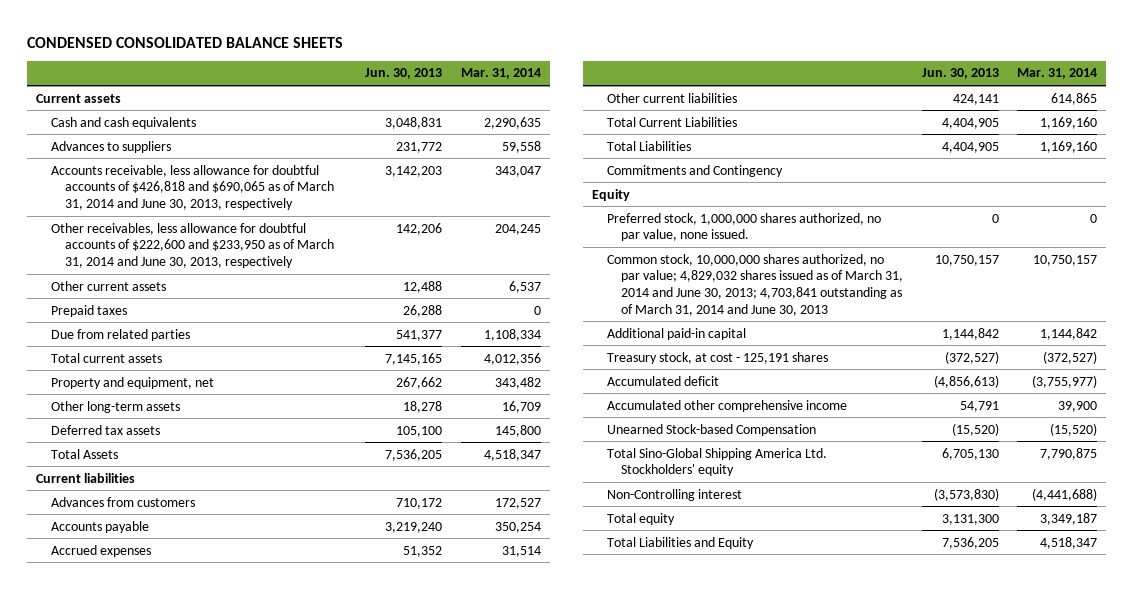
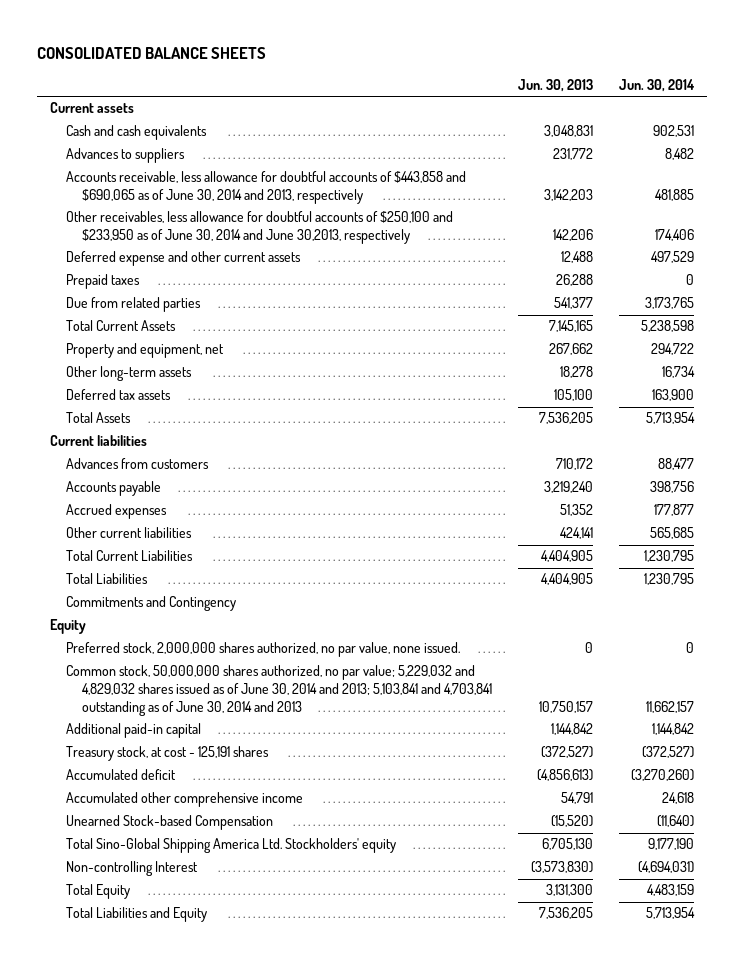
[26,36,343,48] CONDENSED CONSOLIDATED BALANCE SHEETS -> [37,47,267,60] CONSOLIDATED BALANCE SHEETS
[460,68,541,80] Mar. 31, 2014 -> none
none -> [619,79,696,93] Jun. 30, 2014
[50,164,335,210] Accounts receivable, less allowance for doubtful accounts of $426,818 and $690,065 as of March 31, 2014 and June 30, 2013, respectively -> [66,171,467,205] Accounts receivable, less allowance for doubtful accounts of $443,858 and $690,065 as of June 30, 2014 and 2013, respectively
[50,222,335,268] Other receivables, less allowance for doubtful accounts of $222,600 and $233,950 as of March 31, 2014 and June 30, 2013, respectively -> [66,211,454,245] Other receivables, less allowance for doubtful accounts of $250,100 and $233,950 as of June 30, 2014 and June 30,2013, respectively
[50,280,166,291] Other current assets -> [66,251,302,267] Deferred expense and other current assets
[50,352,162,363] Total current assets -> [66,320,177,332] Total Current Assets
[606,212,881,242] Preferred stock, 1,000,000 shares authorized, no par value, none issued. -> [66,642,461,658] Preferred stock, 2,000,000 shares authorized, no par value, none issued.
[606,253,904,316] Common stock, 10,000,000 shares authorized, no par value; 4,829,032 shares issued as of March 31, 2014 and June 30, 2013; 4,703,841 outstanding as of March 31, 2014 and June 30, 2013 -> [66,665,493,716] Common stock, 50,000,000 shares authorized, no par value; 5,229,032 and 4,829,032 shares issued as of June 30, 2014 and 2013; 5,103,841 and 4,703,841 outstanding as of June 30, 2014 and 2013
[606,488,742,501] Non-Controlling interest -> [66,861,199,877] Non-controlling Interest
[606,512,675,525] Total equity -> [66,884,131,900] Total Equity

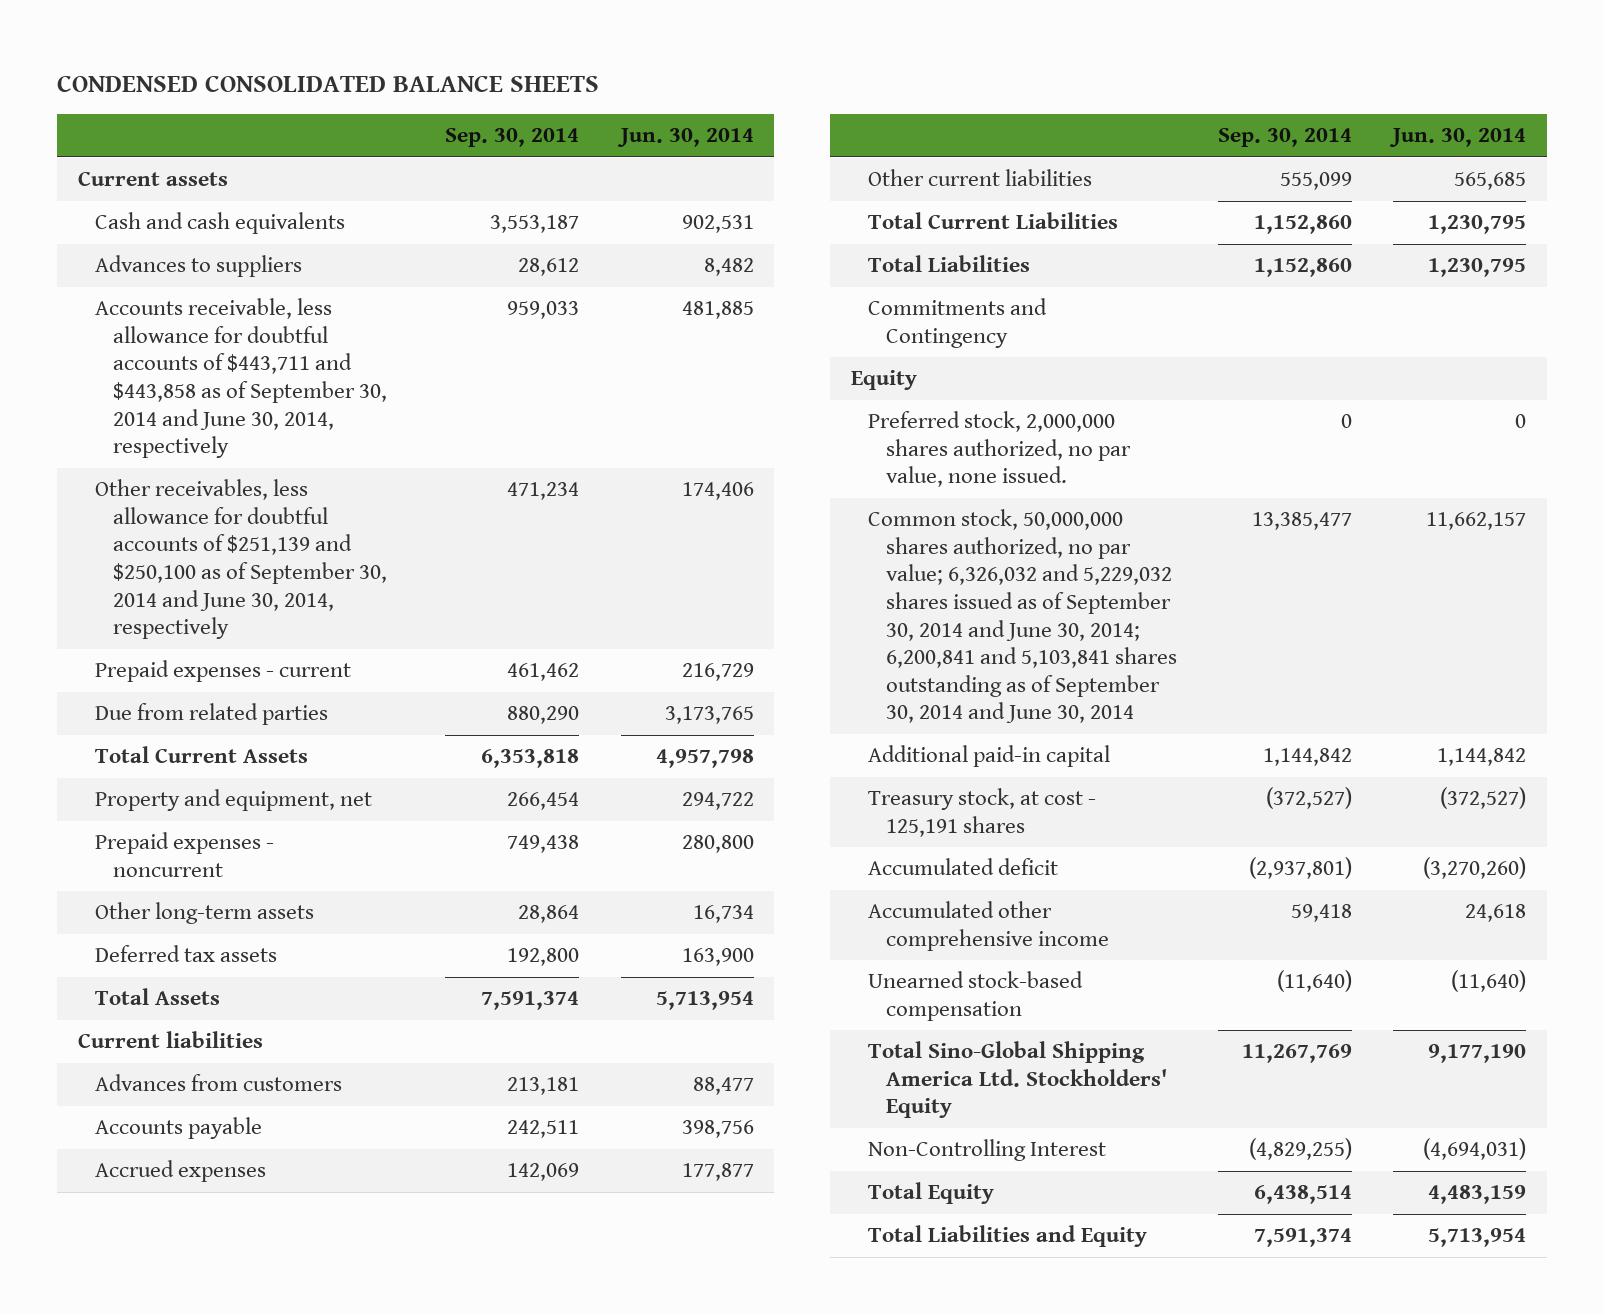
[37,47,267,60] CONSOLIDATED BALANCE SHEETS -> [57,74,600,92] CONDENSED CONSOLIDATED BALANCE SHEETS
[518,79,594,93] Jun. 30, 2013 -> none
none -> [445,128,580,148] Sep. 30, 2014
[66,251,302,267] Deferred expense and other current assets -> none
[66,274,141,290] Prepaid taxes -> none
[66,171,467,205] Accounts receivable, less allowance for doubtful accounts of $443,858 and $690,065 as of June 30, 2014 and 2013, respectively -> [95,298,387,459] Accounts receivable, less allowance for doubtful accounts of $443,711 and $443,858 as of September 30, 2014 and June 30, 2014, respectively
[66,211,454,245] Other receivables, less allowance for doubtful accounts of $250,100 and $233,950 as of June 30, 2014 and June 30,2013, respectively -> [95,479,387,640] Other receivables, less allowance for doubtful accounts of $251,139 and $250,100 as of September 30, 2014 and June 30, 2014, respectively
none -> [95,660,352,683] Prepaid expenses - current
[641,320,695,333] 5,238,598 -> [655,749,754,769] 4,957,798
none -> [95,832,275,877] Prepaid expenses - noncurrent
[66,665,493,716] Common stock, 50,000,000 shares authorized, no par value; 5,229,032 and 4,829,032 shares issued as of June 30, 2014 and 2013; 5,103,841 and 4,703,841 outstanding as of June 30, 2014 and 2013 -> [868,509,1177,724] Common stock, 50,000,000 shares authorized, no par value; 6,326,032 and 5,229,032 shares issued as of September 30, 2014 and June 30, 2014; 6,200,841 and 5,103,841 shares outstanding as of September 30, 2014 and June 30, 2014
[66,815,274,831] Unearned Stock-based Compensation -> [868,971,1084,1021] Unearned stock-based compensation
[66,838,397,854] Total Sino-Global Shipping America Ltd. Stockholders' equity -> [868,1041,1167,1119] Total Sino-Global Shipping America Ltd. Stockholders' Equity
[66,861,199,877] Non-controlling Interest -> [868,1139,1107,1162] Non-Controlling Interest

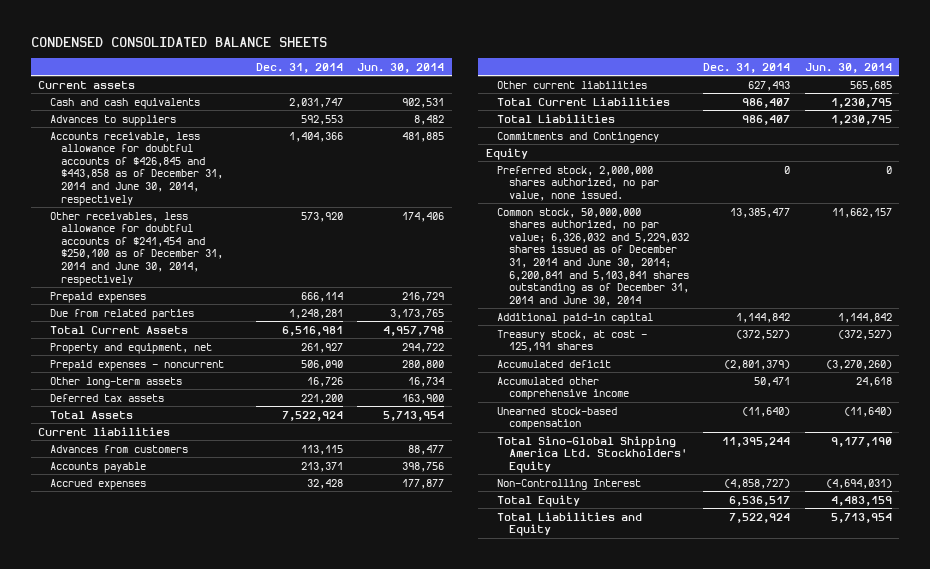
[445,128,580,148] Sep. 30, 2014 -> none
none -> [255,62,343,73] Dec. 31, 2014
[95,298,387,459] Accounts receivable, less allowance for doubtful accounts of $443,711 and $443,858 as of September 30, 2014 and June 30, 2014, respectively -> [49,131,224,206] Accounts receivable, less allowance for doubtful accounts of $426,845 and $443,858 as of December 31, 2014 and June 30, 2014, respectively
[95,479,387,640] Other receivables, less allowance for doubtful accounts of $251,139 and $250,100 as of September 30, 2014 and June 30, 2014, respectively -> [49,211,224,286] Other receivables, less allowance for doubtful accounts of $241,454 and $250,100 as of December 31, 2014 and June 30, 2014, respectively
[95,660,352,683] Prepaid expenses - current -> [49,291,146,303] Prepaid expenses
[868,509,1177,724] Common stock, 50,000,000 shares authorized, no par value; 6,326,032 and 5,229,032 shares issued as of September 30, 2014 and June 30, 2014; 6,200,841 and 5,103,841 shares outstanding as of September 30, 2014 and June 30, 2014 -> [497,207,689,306] Common stock, 50,000,000 shares authorized, no par value; 6,326,032 and 5,229,032 shares issued as of December 31, 2014 and June 30, 2014; 6,200,841 and 5,103,841 shares outstanding as of December 31, 2014 and June 30, 2014

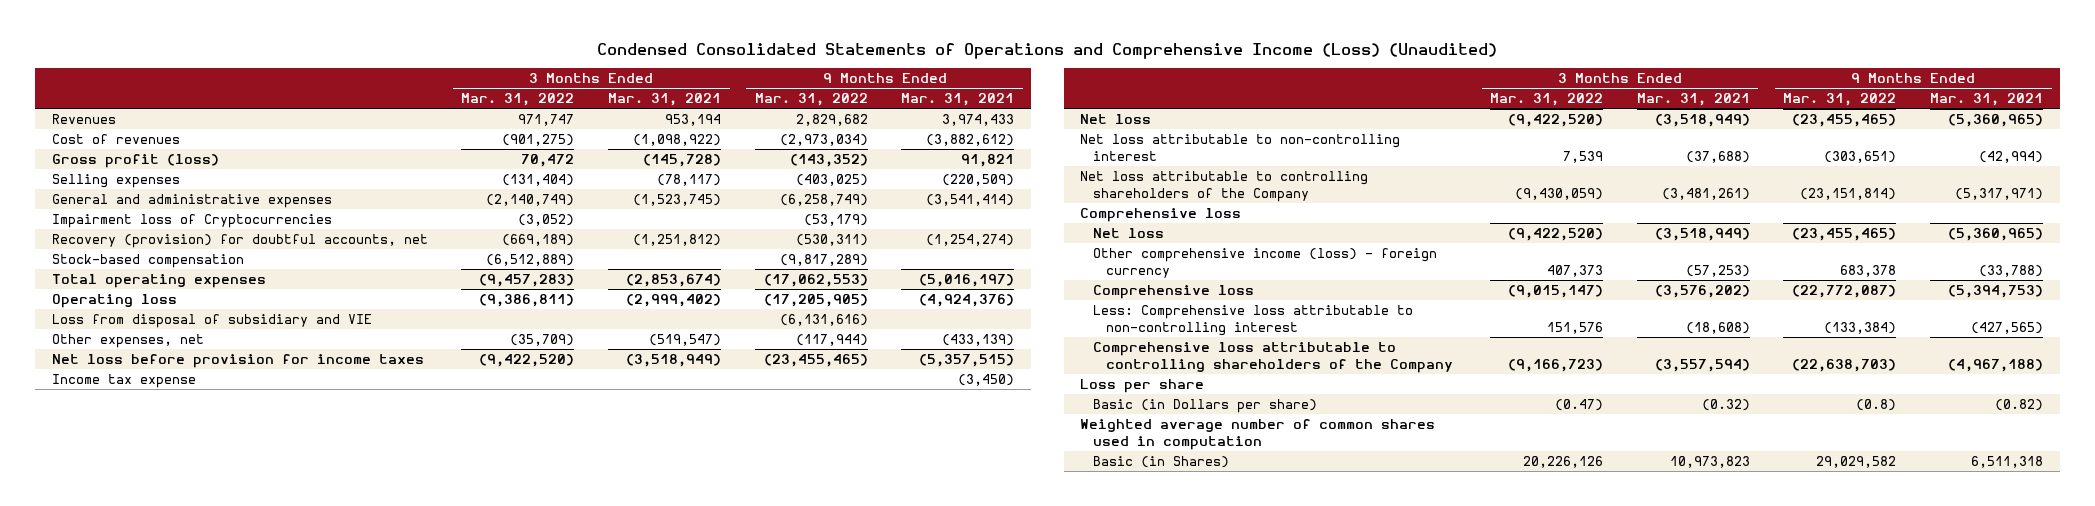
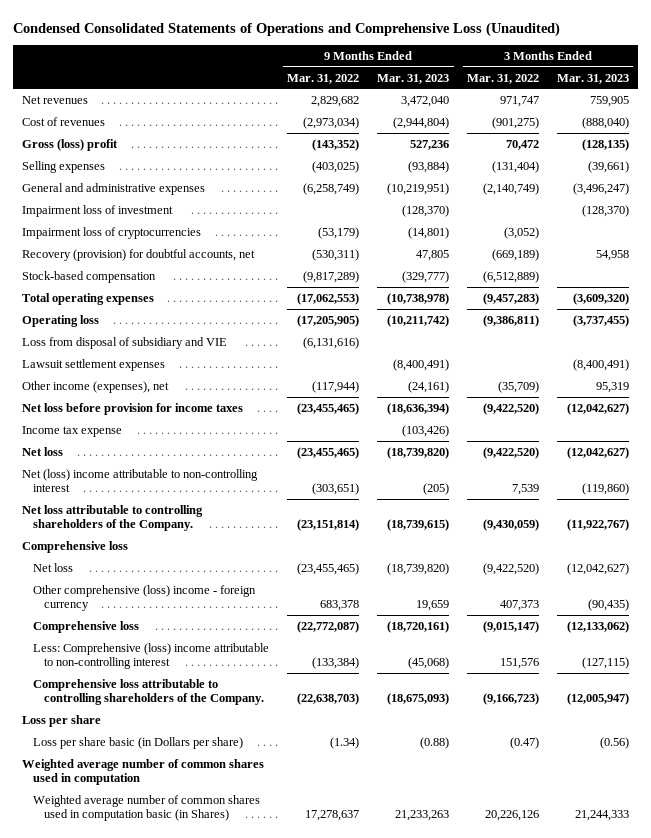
[597,42,1498,59] Condensed Consolidated Statements of Operations and Comprehensive Income (Loss) (Unaudited) -> [13,21,561,37] Condensed Consolidated Statements of Operations and Comprehensive Loss (Unaudited)
[608,93,722,107] Mar. 31, 2021 -> none
[901,93,1015,107] Mar. 31, 2021 -> none
none -> [377,73,450,84] Mar. 31, 2023
none -> [556,73,629,84] Mar. 31, 2023
[51,113,116,124] Revenues -> [22,95,89,104] Net revenues
[51,153,219,168] Gross profit (loss) -> [22,138,119,151] Gross (loss) profit
none -> [22,204,174,217] Impairment loss of investment
[51,213,332,228] Impairment loss of Cryptocurrencies -> [22,226,202,239] Impairment loss of cryptocurrencies
none -> [22,358,166,371] Lawsuit settlement expenses
[51,333,204,348] Other expenses, net -> [22,380,170,393] Other income (expenses), net
[1080,133,1401,161] Net loss attributable to non-controlling interest -> [22,468,259,493] Net (loss) income attributable to non-controlling interest
[1080,170,1369,202] Net loss attributable to controlling shareholders of the Company -> [22,504,204,532] Net loss attributable to controlling shareholders of the Company.
[1093,247,1438,278] Other comprehensive income (loss) - foreign currency -> [33,584,257,612] Other comprehensive (loss) income - foreign currency
[1093,304,1414,336] Less: Comprehensive loss attributable to non-controlling interest -> [33,642,270,670] Less: Comprehensive (loss) income attributable to non-controlling interest
[1093,341,1453,373] Comprehensive loss attributable to controlling shareholders of the Company -> [33,678,264,706] Comprehensive loss attributable to controlling shareholders of the Company.
[1093,398,1318,413] Basic (in Dollars per share) -> [33,736,244,749] Loss per share basic (in Dollars per share)
[1856,398,1897,411] (0.8) -> [330,736,360,749] (1.34)
[1093,455,1230,468] Basic (in Shares) -> [33,794,261,822] Weighted average number of common shares used in computation basic (in Shares)
[1816,455,1897,468] 29,029,582 -> [305,810,360,822] 17,278,637

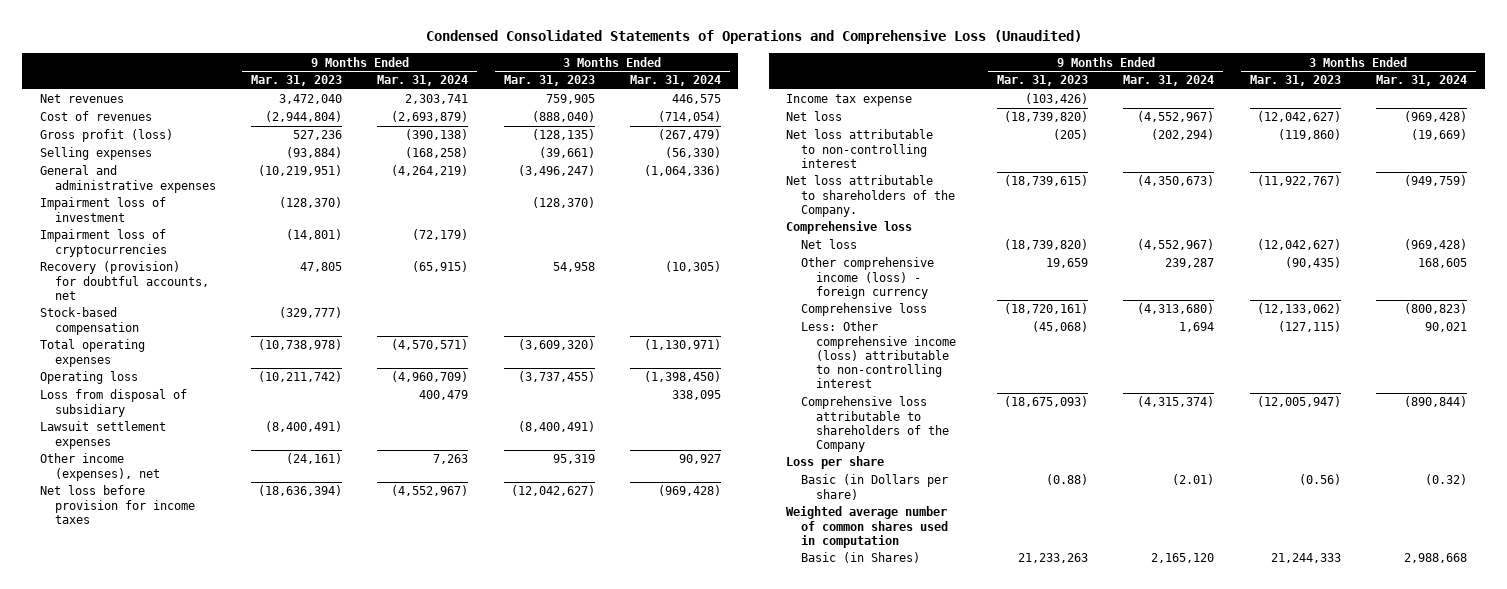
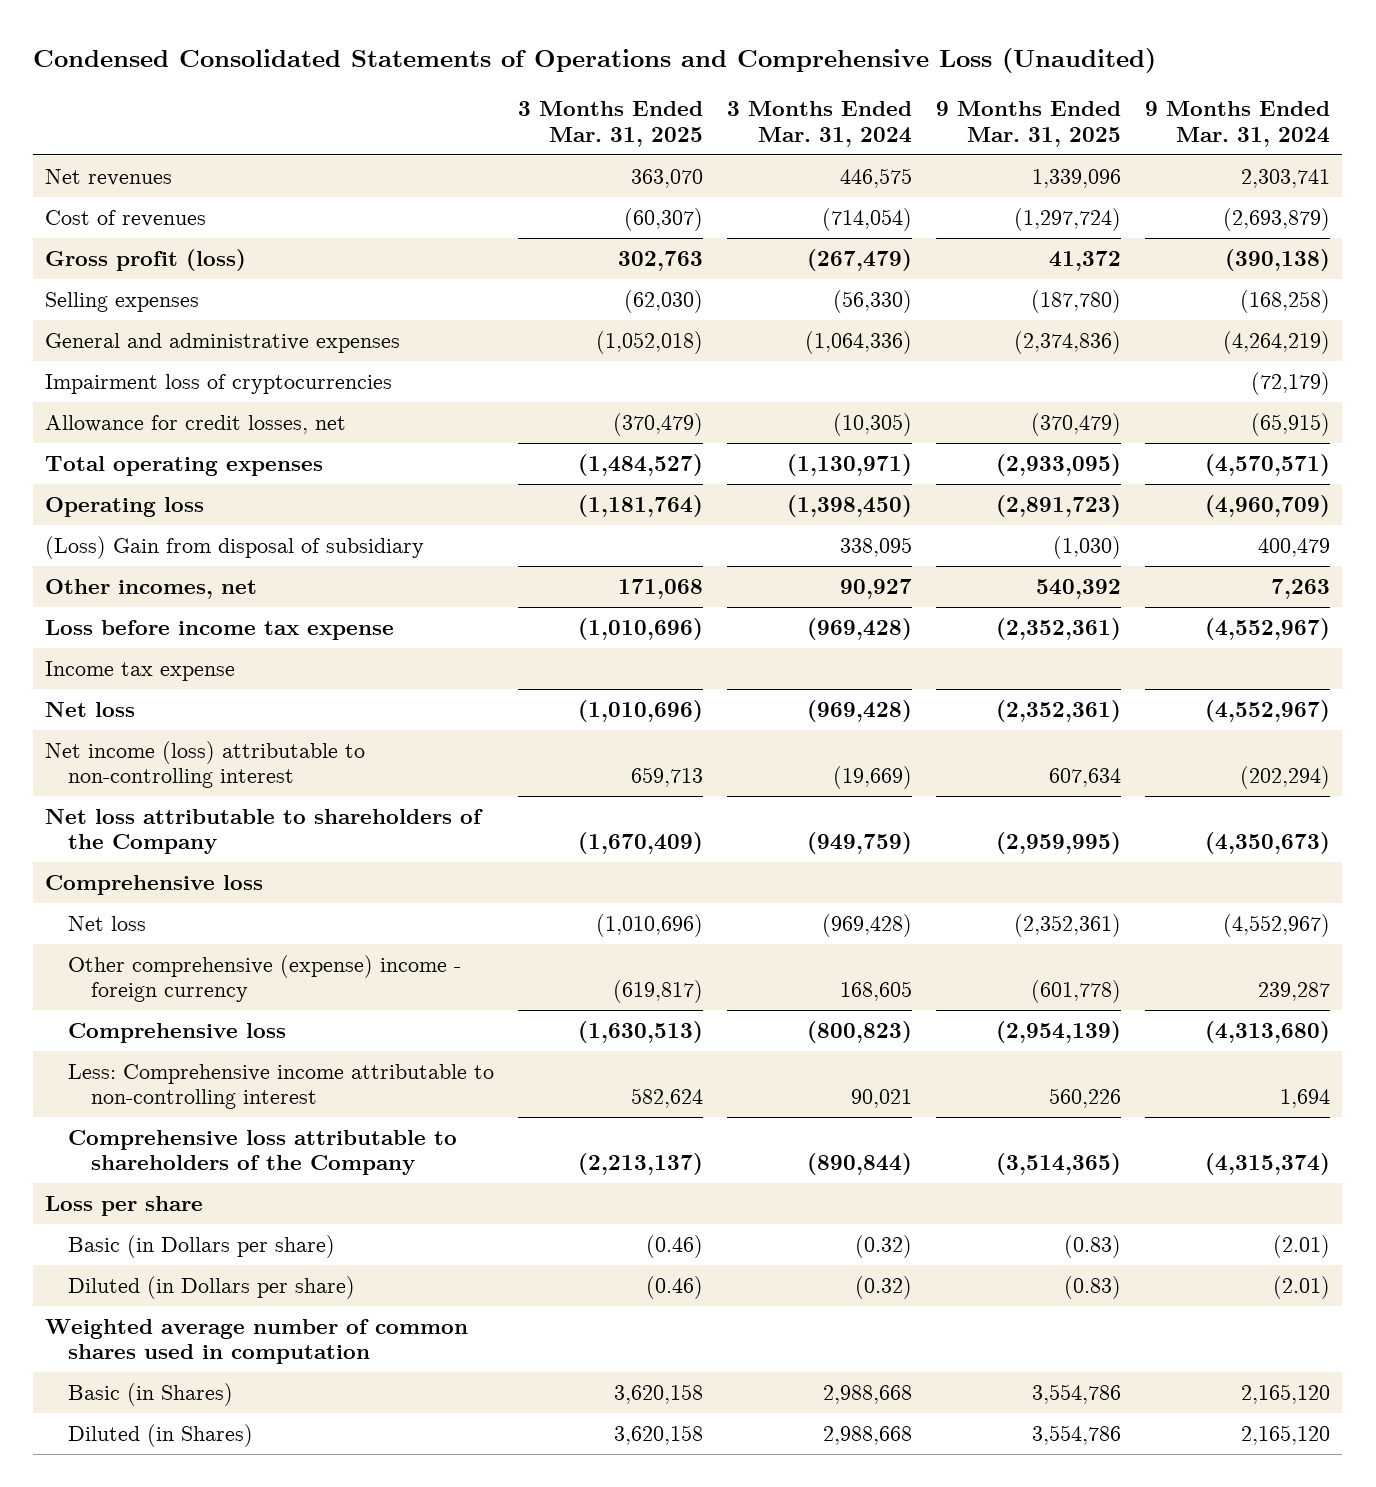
[251,75,343,87] Mar. 31, 2023 -> none
[503,75,595,87] Mar. 31, 2023 -> none
none -> [518,101,704,147] 3 Months Ended Mar. 31, 2025
none -> [936,101,1122,147] 9 Months Ended Mar. 31, 2025
[40,197,167,222] Impairment loss of investment -> none
[40,307,139,335] Stock-based compensation -> none
[40,261,209,300] Recovery (provision) for doubtful accounts, net -> [45,414,347,434] Allowance for credit losses, net
[40,421,167,449] Lawsuit settlement expenses -> none
[40,389,188,417] Loss from disposal of subsidiary -> [45,535,425,559] (Loss) Gain from disposal of subsidiary
[40,453,160,481] Other income (expenses), net -> [45,578,258,599] Other incomes, net
[40,485,195,524] Net loss before provision for income taxes -> [45,619,395,640] Loss before income tax expense
[786,129,934,168] Net loss attributable to non-controlling interest -> [45,740,366,789] Net income (loss) attributable to non-controlling interest
[786,175,956,217] Net loss attributable to shareholders of the Company. -> [45,808,484,855] Net loss attributable to shareholders of the Company
[801,257,935,299] Other comprehensive income (loss) - foreign currency -> [68,954,462,1003] Other comprehensive (expense) income - foreign currency
[801,321,956,389] Less: Other comprehensive income (loss) attributable to non-controlling interest -> [68,1063,495,1110] Less: Comprehensive income attributable to non-controlling interest
none -> [68,1275,356,1299] Diluted (in Dollars per share)
none -> [68,1423,254,1447] Diluted (in Shares)

